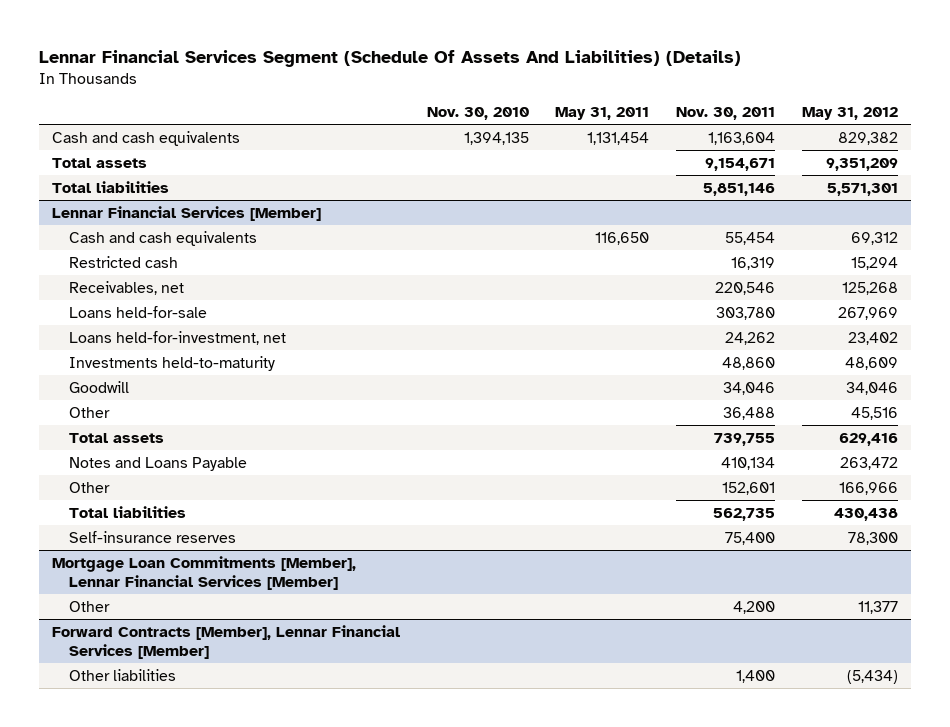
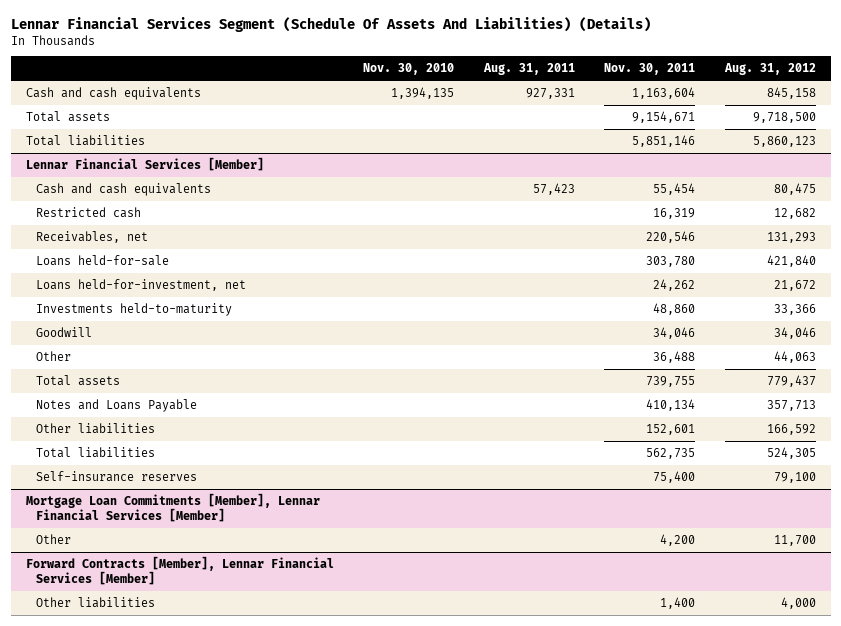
[555,106,650,120] May 31, 2011 -> none
[801,106,898,120] May 31, 2012 -> none
none -> [482,63,575,76] Aug. 31, 2011
none -> [723,63,816,76] Aug. 31, 2012
[68,481,110,493] Other -> [36,423,156,435] Other liabilities

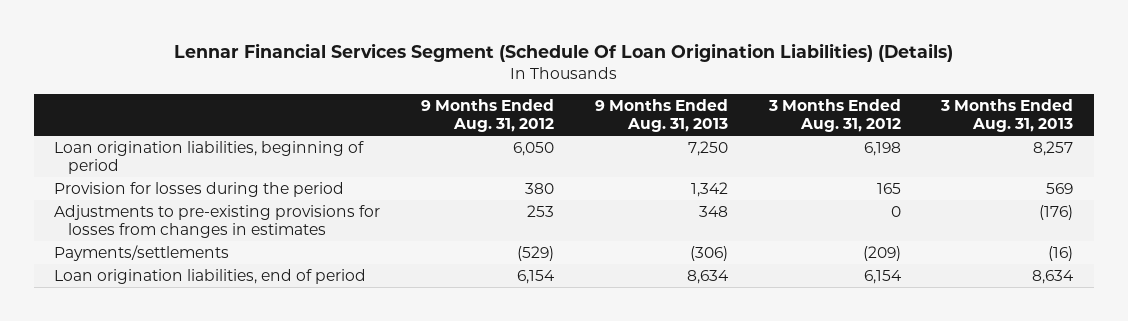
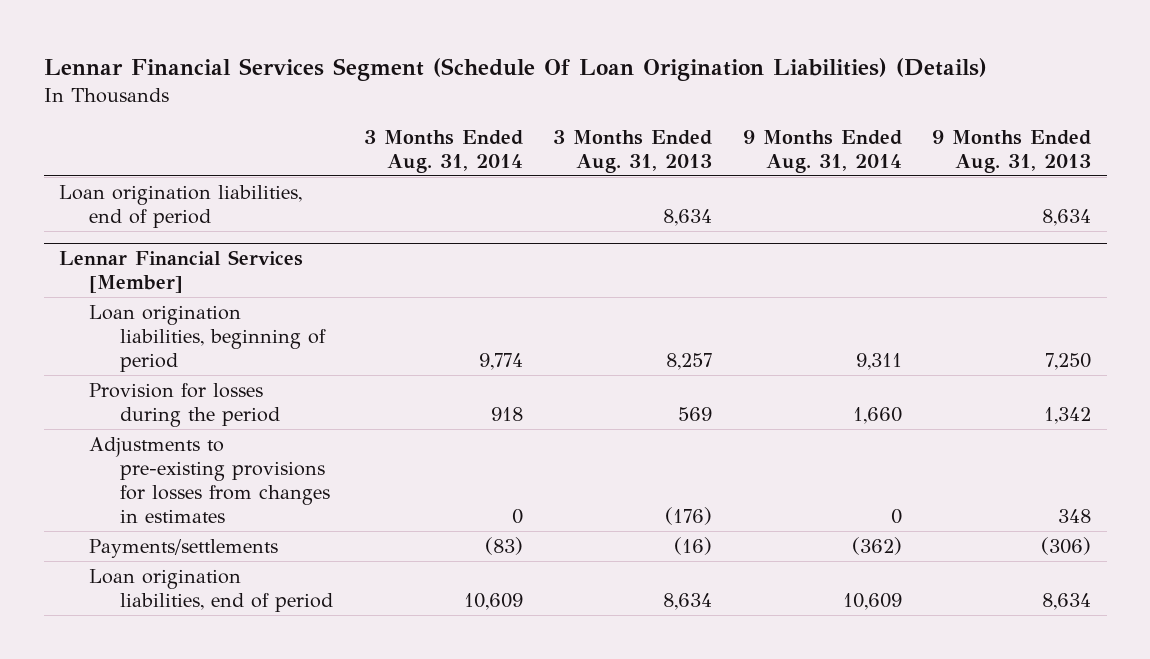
[421,98,555,133] 9 Months Ended Aug. 31, 2012 -> none
[767,98,901,133] 3 Months Ended Aug. 31, 2012 -> none
none -> [363,129,523,174] 3 Months Ended Aug. 31, 2014
none -> [742,129,902,174] 9 Months Ended Aug. 31, 2014
none -> [58,184,302,228] Loan origination liabilities, end of period
none -> [58,249,303,293] Lennar Financial Services [Member]

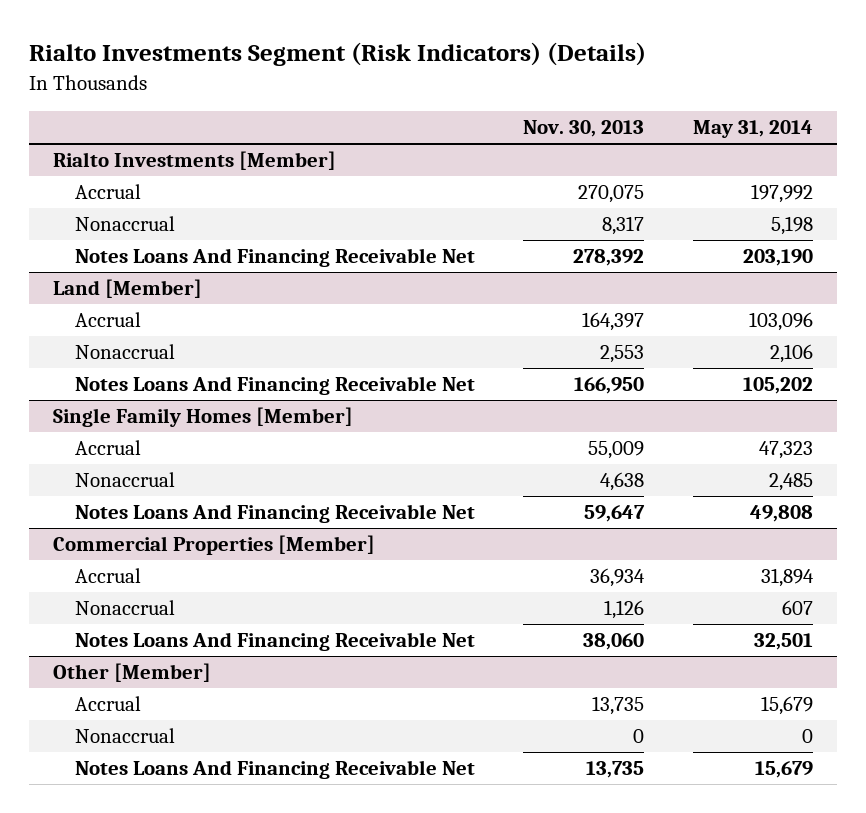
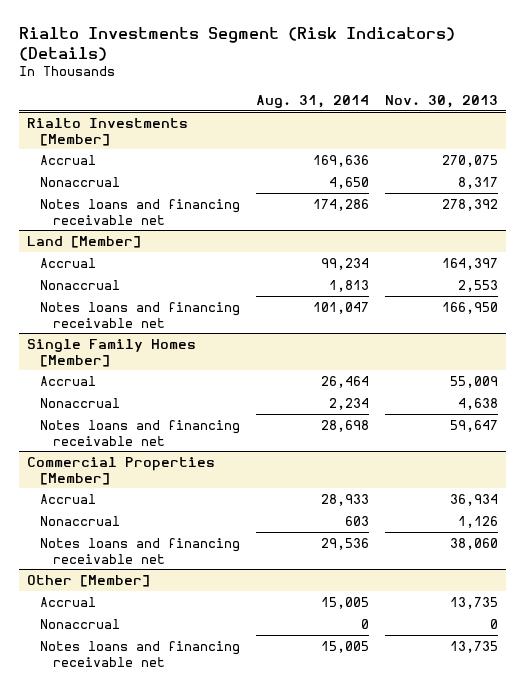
[692,120,813,139] May 31, 2014 -> none
none -> [256,94,370,108] Aug. 31, 2014
[74,248,475,268] Notes Loans And Financing Receivable Net -> [39,198,240,225] Notes loans and financing receivable net
[74,376,475,396] Notes Loans And Financing Receivable Net -> [39,301,240,328] Notes loans and financing receivable net
[74,504,475,524] Notes Loans And Financing Receivable Net -> [39,419,240,446] Notes loans and financing receivable net
[74,632,475,652] Notes Loans And Financing Receivable Net -> [39,537,240,564] Notes loans and financing receivable net
[74,760,475,780] Notes Loans And Financing Receivable Net -> [39,640,240,667] Notes loans and financing receivable net

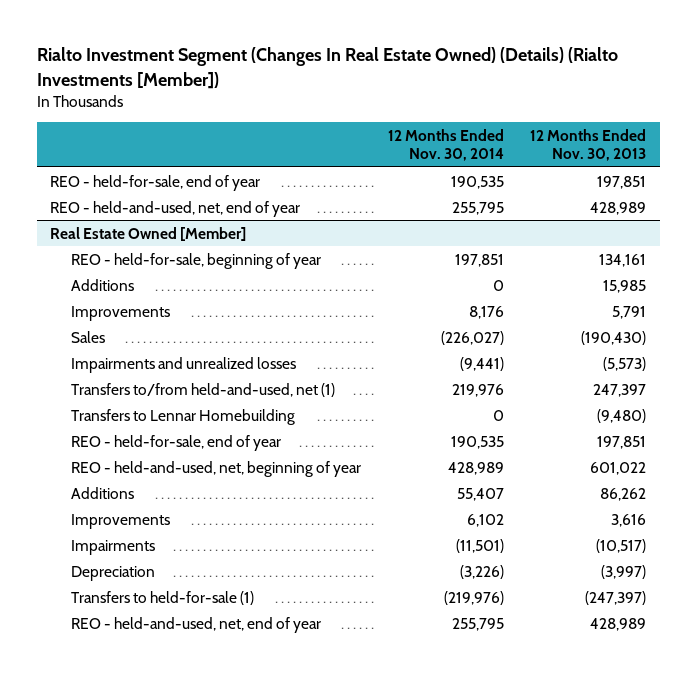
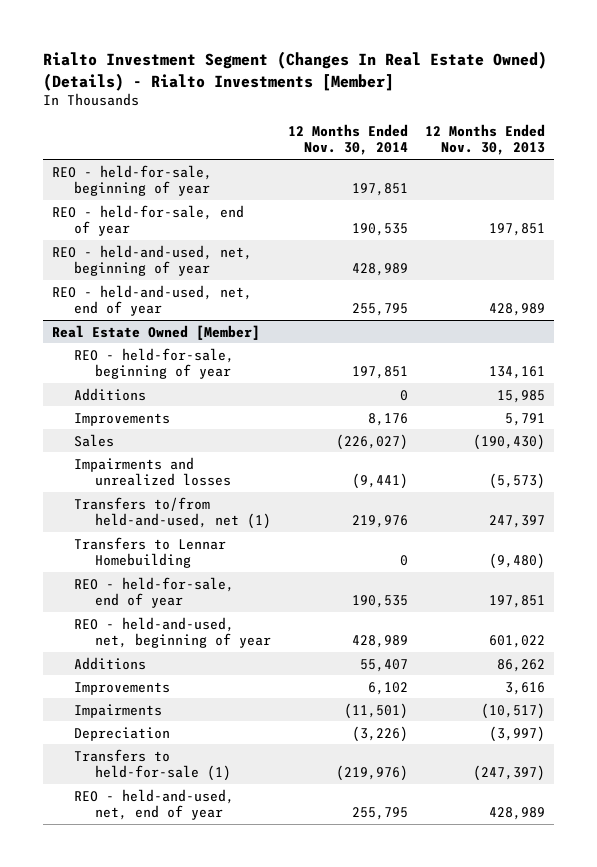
[36,47,618,89] Rialto Investment Segment (Changes In Real Estate Owned) (Details) (Rialto Investments [Member]) -> [43,50,548,91] Rialto Investment Segment (Changes In Real Estate Owned) (Details) - Rialto Investments [Member]
none -> [51,164,212,197] REO - held-for-sale, beginning of year
none -> [51,244,252,277] REO - held-and-used, net, beginning of year

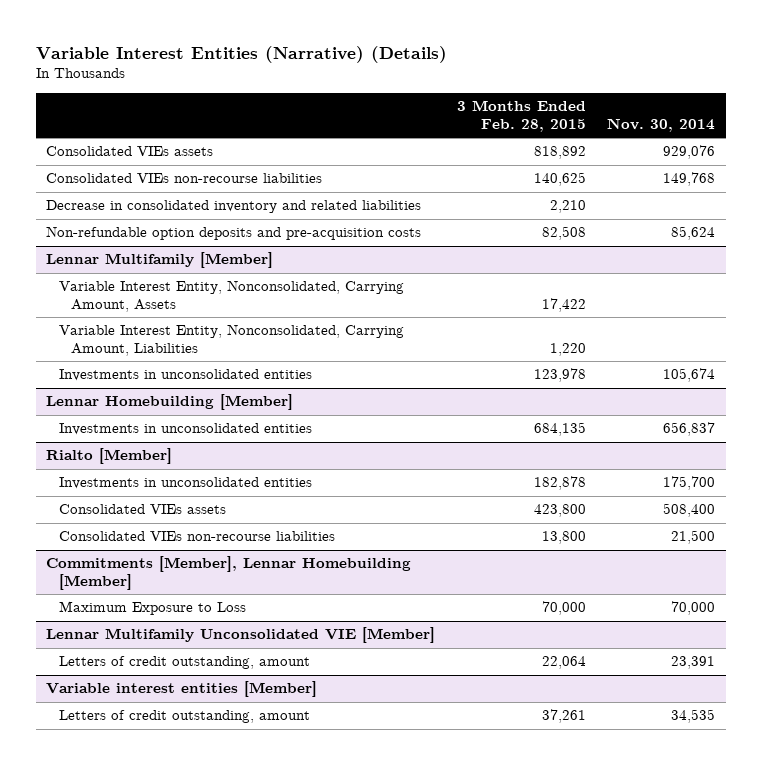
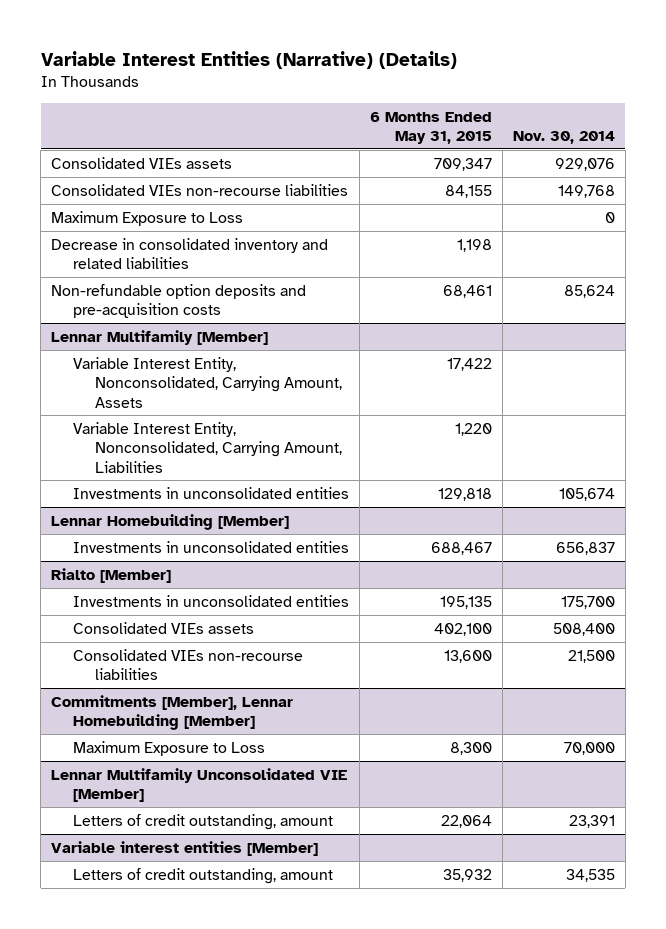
[456,100,586,132] 3 Months Ended Feb. 28, 2015 -> none
none -> [369,111,492,145] 6 Months Ended May 31, 2015
none -> [51,210,244,226] Maximum Exposure to Loss

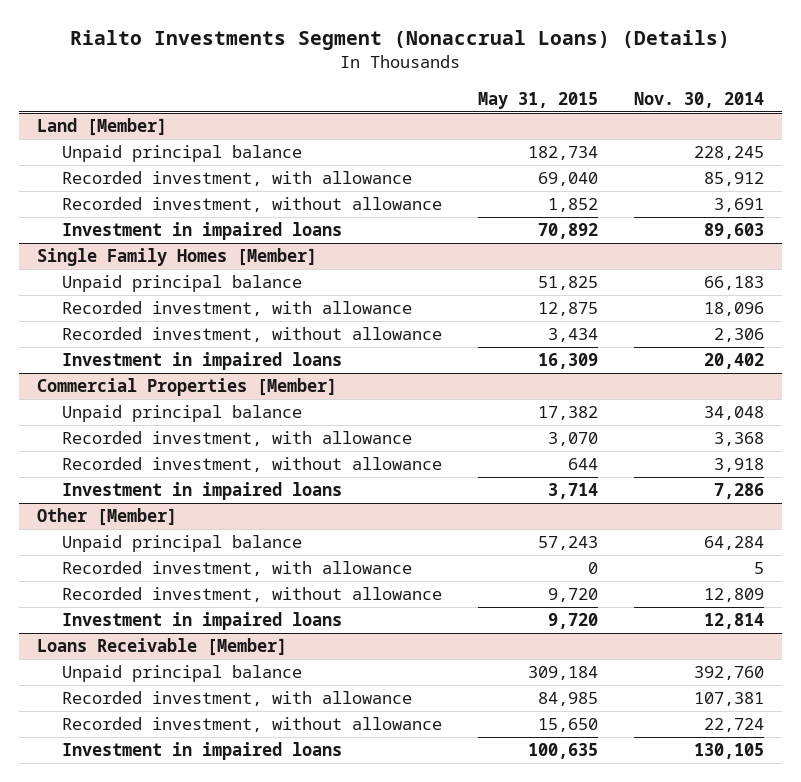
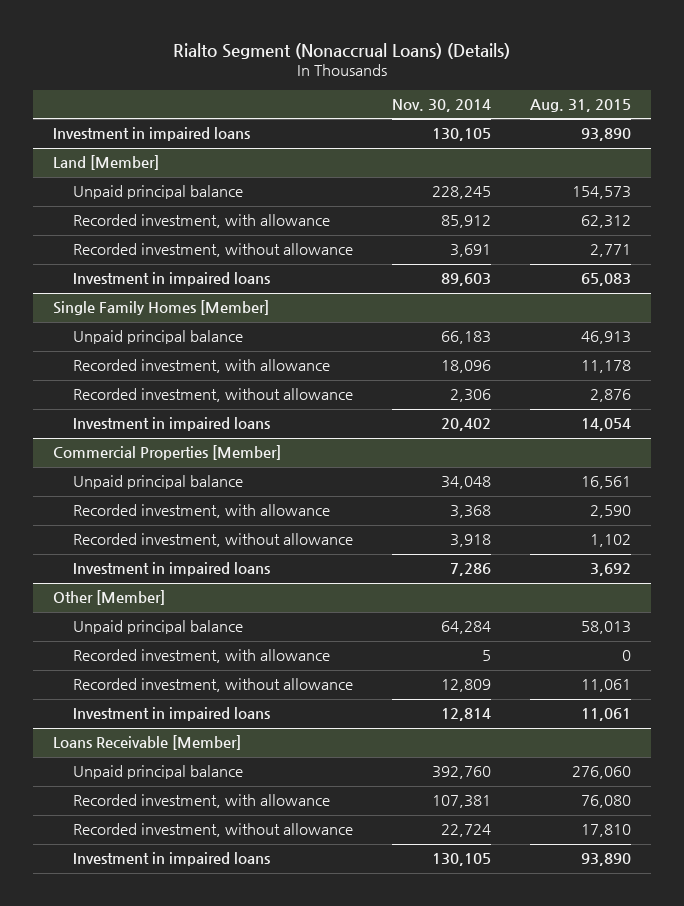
[70,30,731,51] Rialto Investments Segment (Nonaccrual Loans) (Details) -> [173,42,511,59] Rialto Segment (Nonaccrual Loans) (Details)
[478,91,599,109] May 31, 2015 -> none
none -> [530,99,632,113] Aug. 31, 2015
none -> [52,127,250,142] Investment in impaired loans

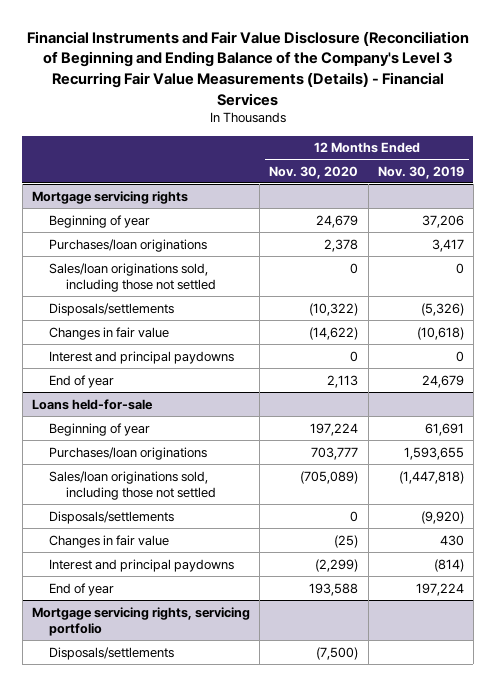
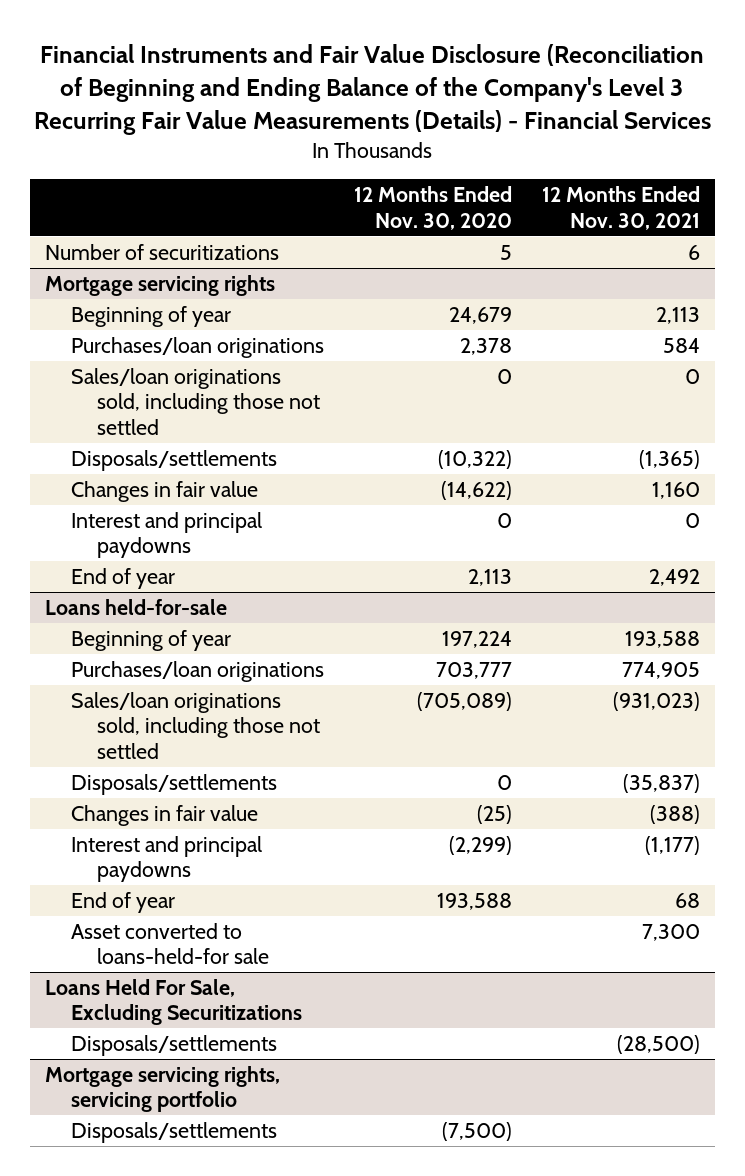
[377,165,464,179] Nov. 30, 2019 -> none
none -> [542,186,701,230] 12 Months Ended Nov. 30, 2021
none -> [44,244,279,261] Number of securitizations
none -> [71,923,270,965] Asset converted to loans-held-for sale
none -> [44,979,303,1026] Loans Held For Sale, Excluding Securitizations
none -> [71,1035,278,1057] Disposals/settlements

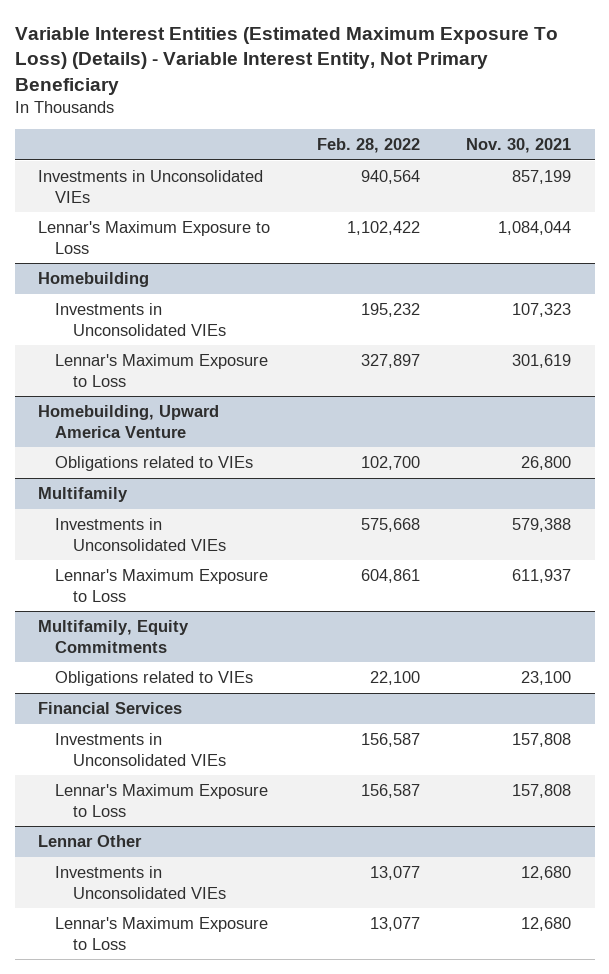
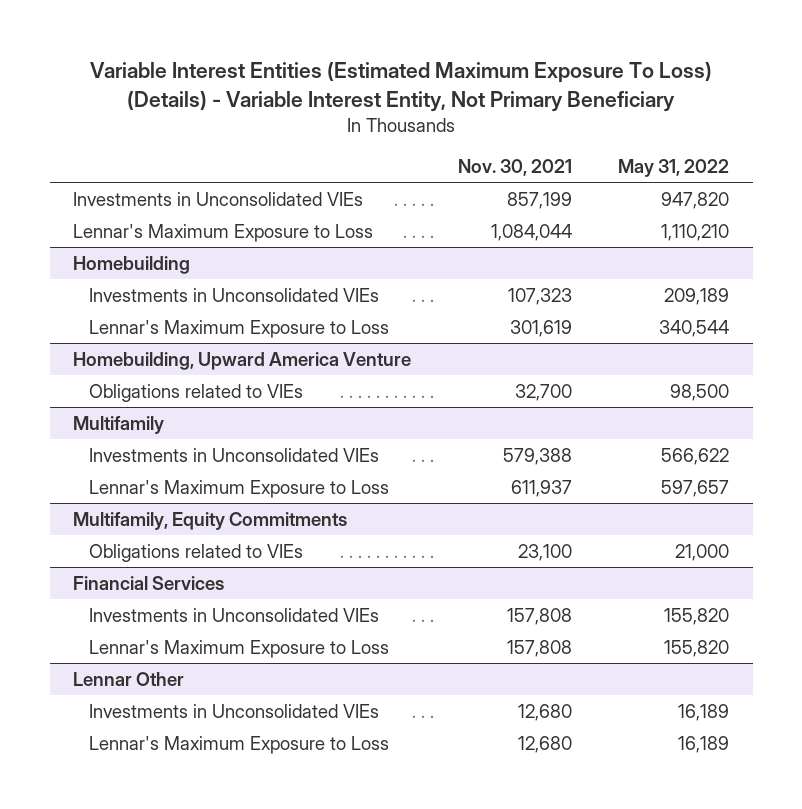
[316,138,420,154] Feb. 28, 2022 -> none
none -> [618,159,730,178] May 31, 2022
[521,456,572,471] 26,800 -> [514,383,572,401] 32,700

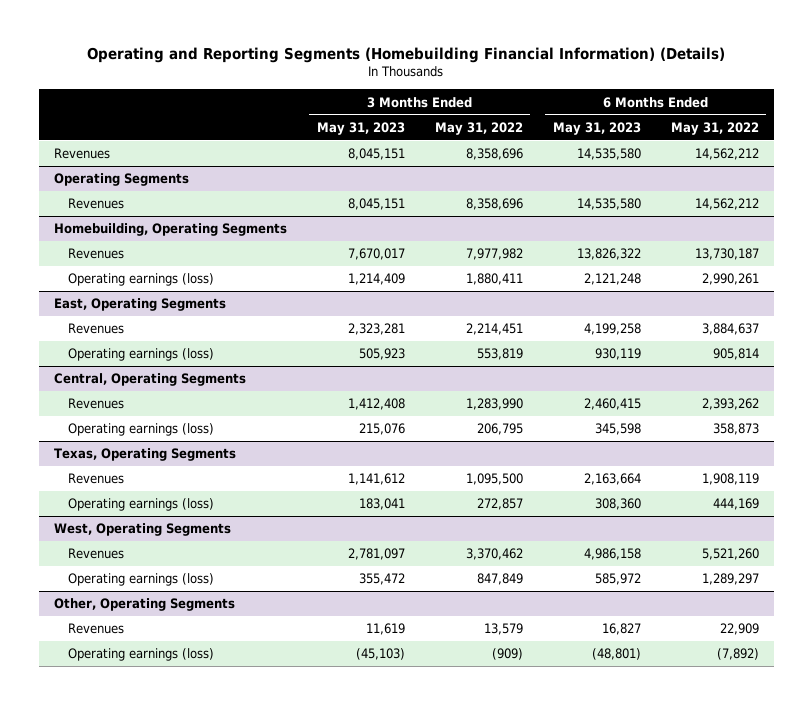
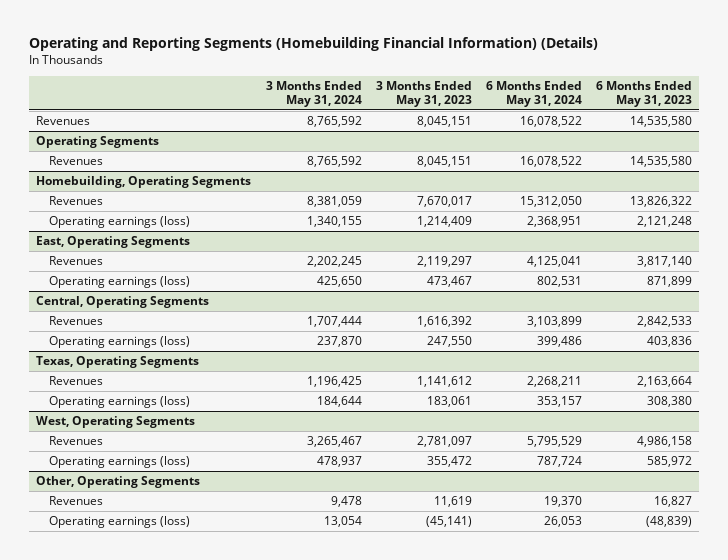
[434,121,523,135] May 31, 2022 -> none
[670,121,759,135] May 31, 2022 -> none
none -> [265,80,362,108] 3 Months Ended May 31, 2024
none -> [485,80,582,108] 6 Months Ended May 31, 2024
[347,323,405,336] 2,323,281 -> [416,256,472,268] 2,119,297
[583,323,641,336] 4,199,258 -> [636,256,692,268] 3,817,140
[358,348,405,361] 505,923 -> [426,276,472,288] 473,467
[594,348,641,361] 930,119 -> [646,276,692,288] 871,899
[347,398,405,411] 1,412,408 -> [416,316,472,328] 1,616,392
[583,398,641,411] 2,460,415 -> [636,316,692,328] 2,842,533
[358,423,405,436] 215,076 -> [426,336,472,348] 247,550
[594,423,641,436] 345,598 -> [646,336,692,348] 403,836
[358,498,405,511] 183,041 -> [426,396,472,408] 183,061
[594,498,641,511] 308,360 -> [646,396,692,408] 308,380
[355,648,405,661] (45,103) -> [425,516,472,528] (45,141)
[591,648,641,661] (48,801) -> [645,516,692,528] (48,839)

